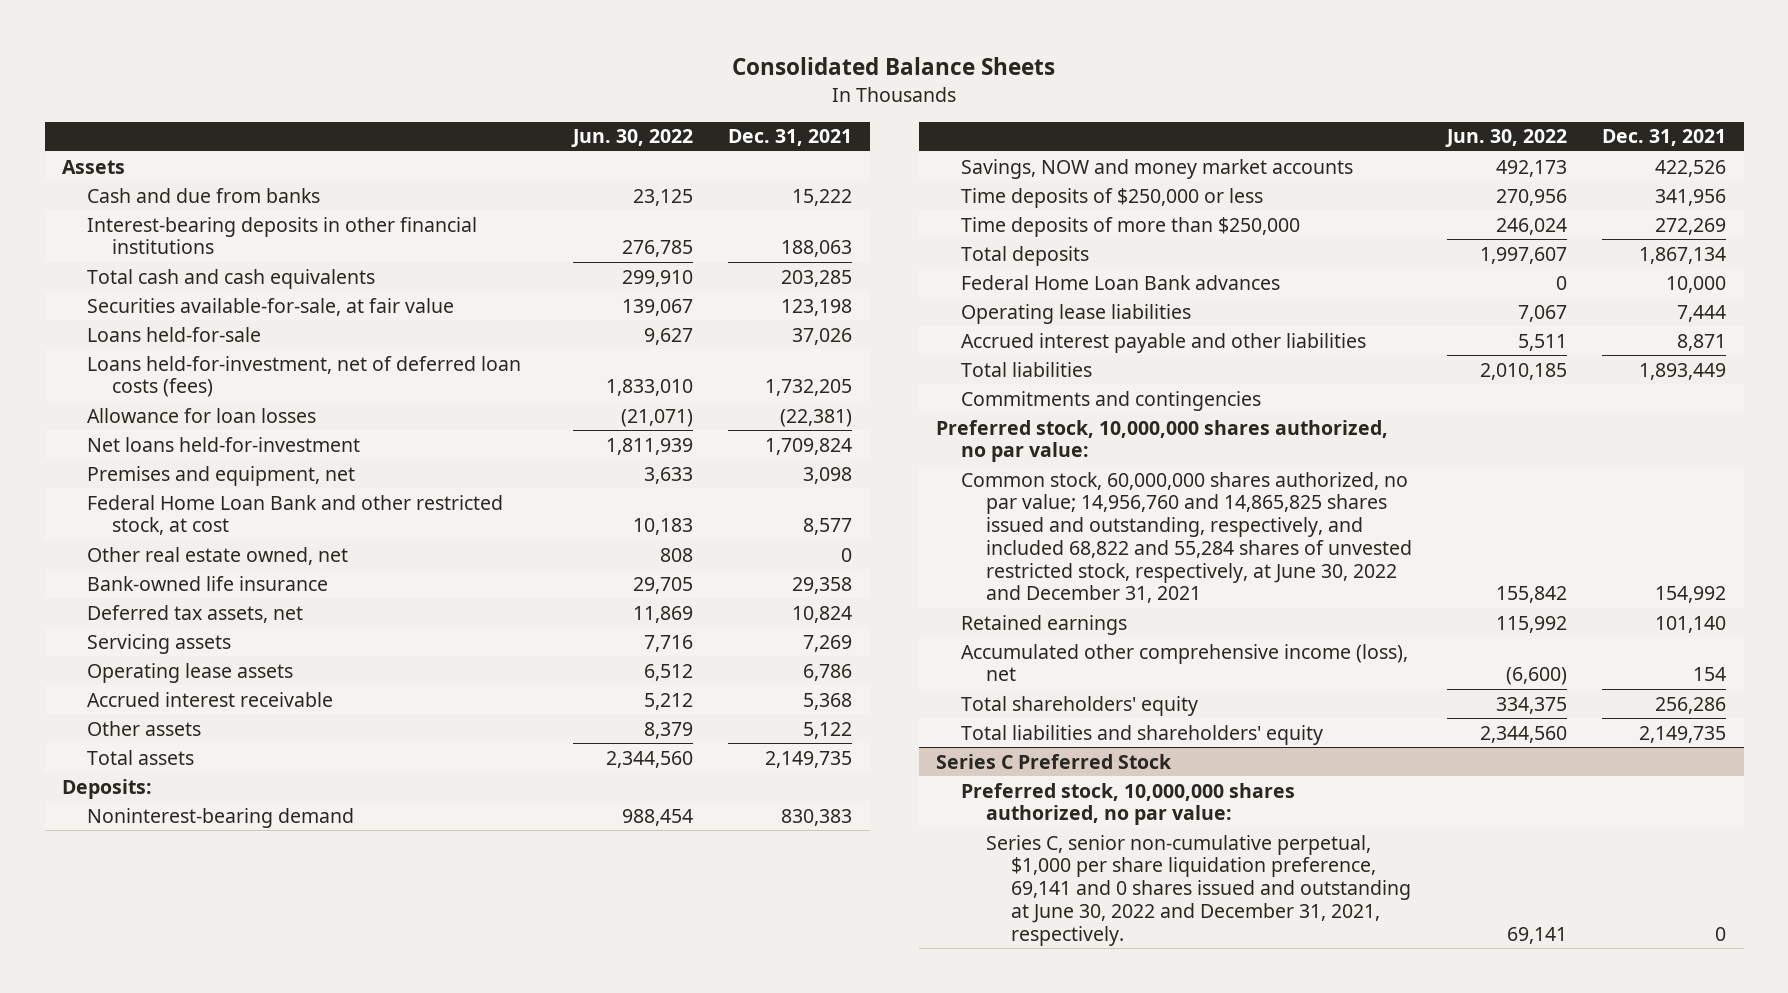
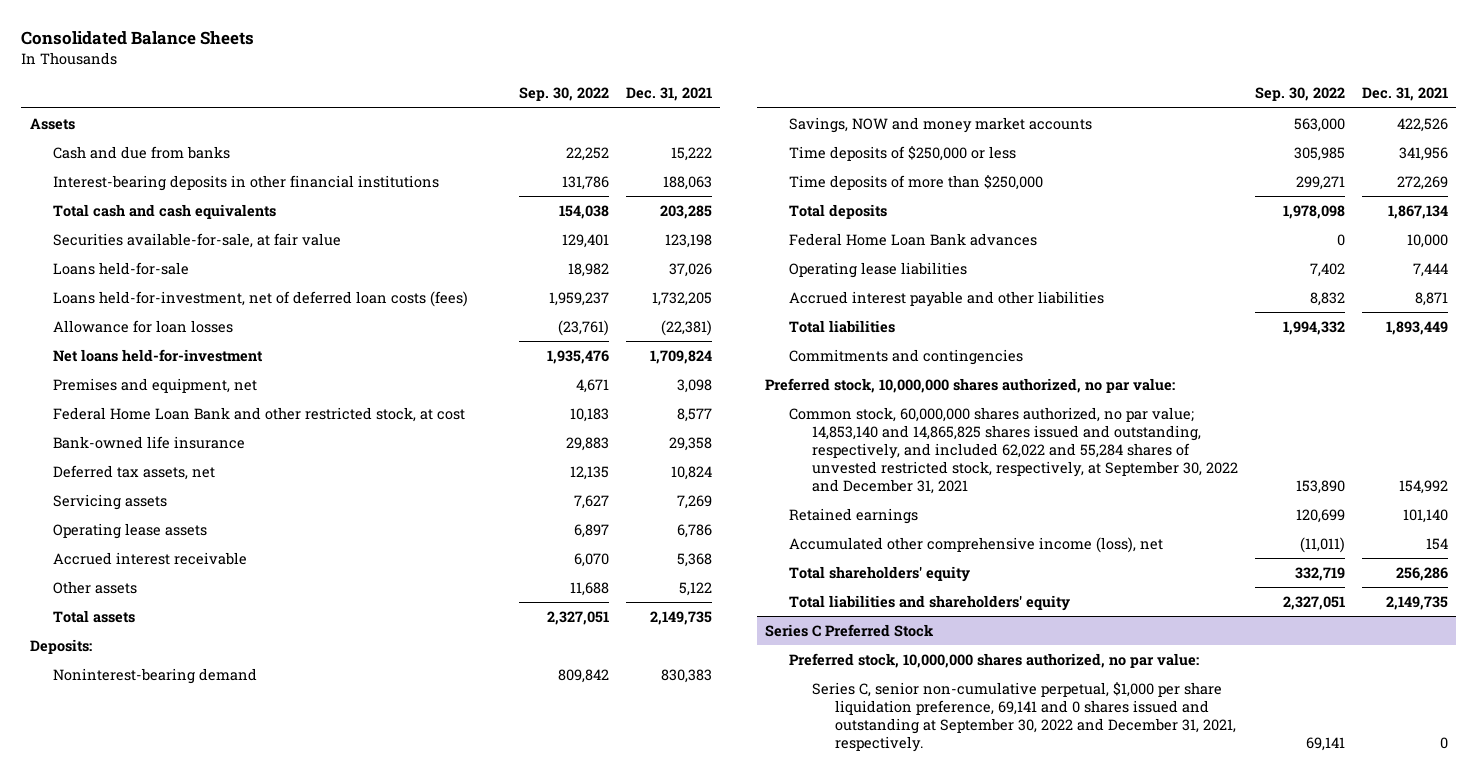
[570,129,693,148] Jun. 30, 2022 -> none
none -> [519,87,610,102] Sep. 30, 2022
[86,546,348,565] Other real estate owned, net -> none
[961,471,1413,604] Common stock, 60,000,000 shares authorized, no par value; 14,956,760 and 14,865,825 shares issued and outstanding, respectively, and included 68,822 and 55,284 shares of unvested restricted stock, respectively, at June 30, 2022 and December 31, 2021 -> [788,406,1238,494] Common stock, 60,000,000 shares authorized, no par value; 14,853,140 and 14,865,825 shares issued and outstanding, respectively, and included 62,022 and 55,284 shares of unvested restricted stock, respectively, at September 30, 2022 and December 31, 2021
[986,834,1412,946] Series C, senior non-cumulative perpetual, $1,000 per share liquidation preference, 69,141 and 0 shares issued and outstanding at June 30, 2022 and December 31, 2021, respectively. -> [811,681,1237,752] Series C, senior non-cumulative perpetual, $1,000 per share liquidation preference, 69,141 and 0 shares issued and outstanding at September 30, 2022 and December 31, 2021, respectively.

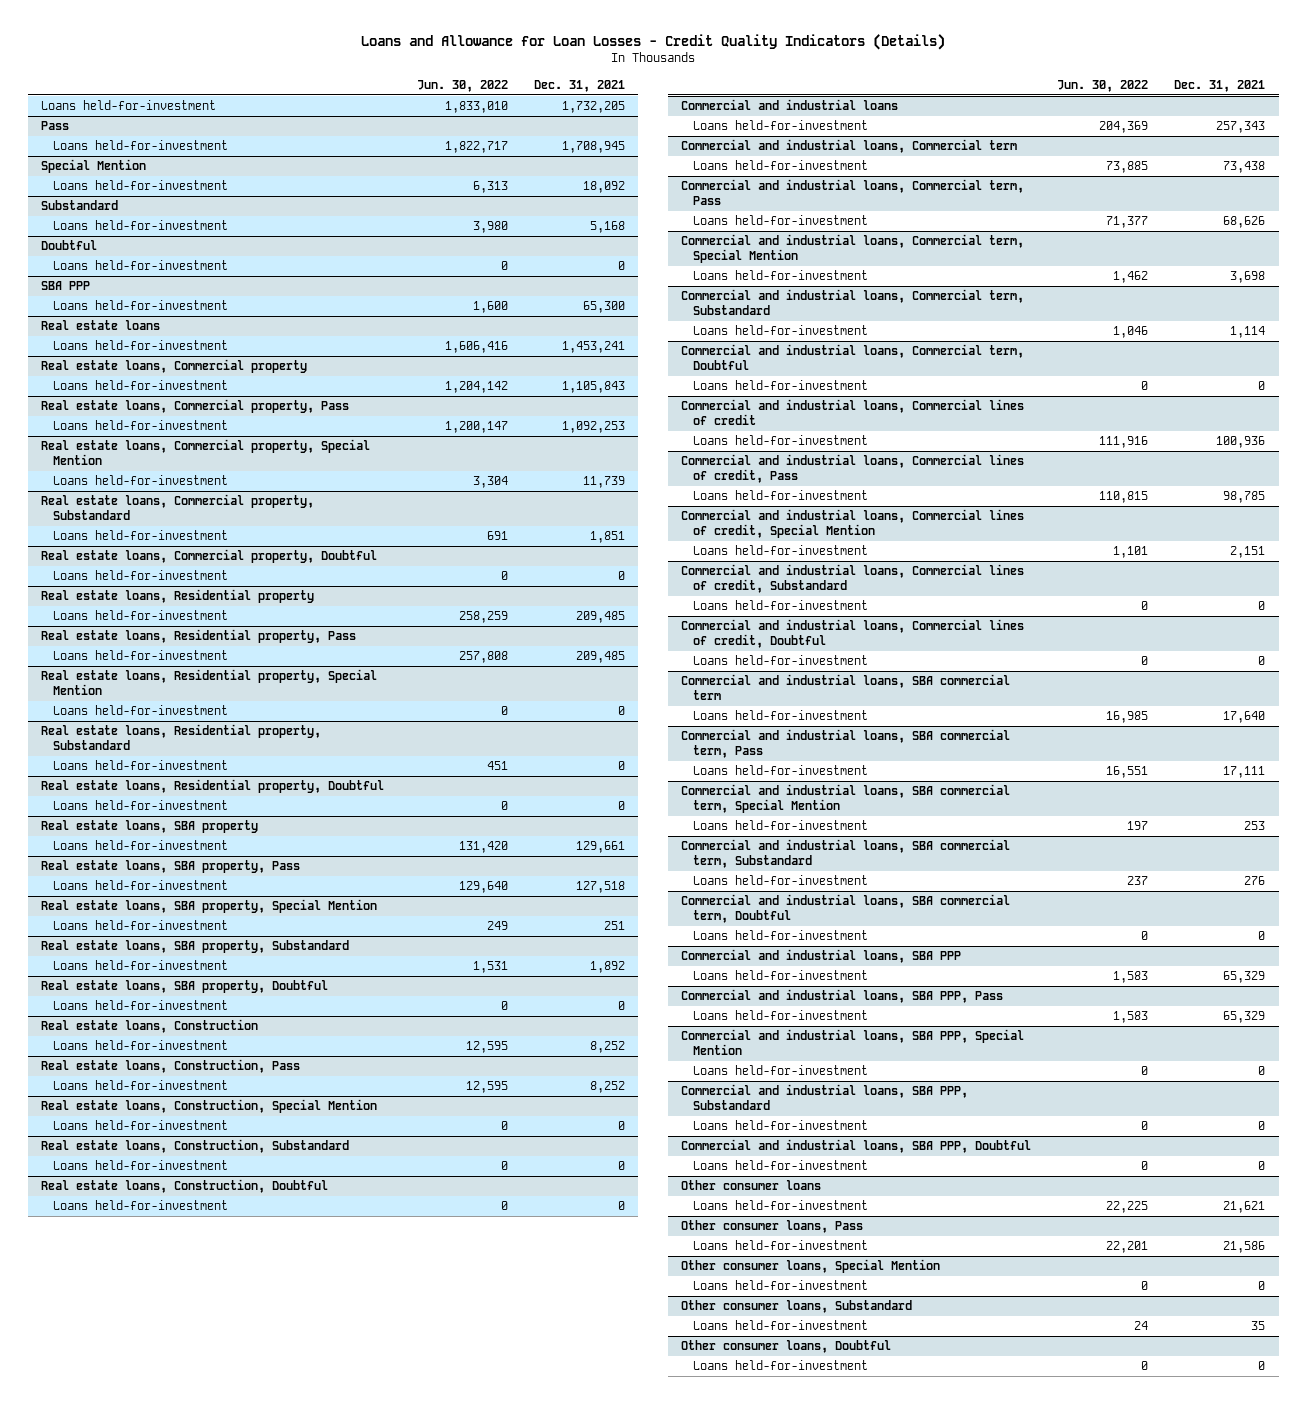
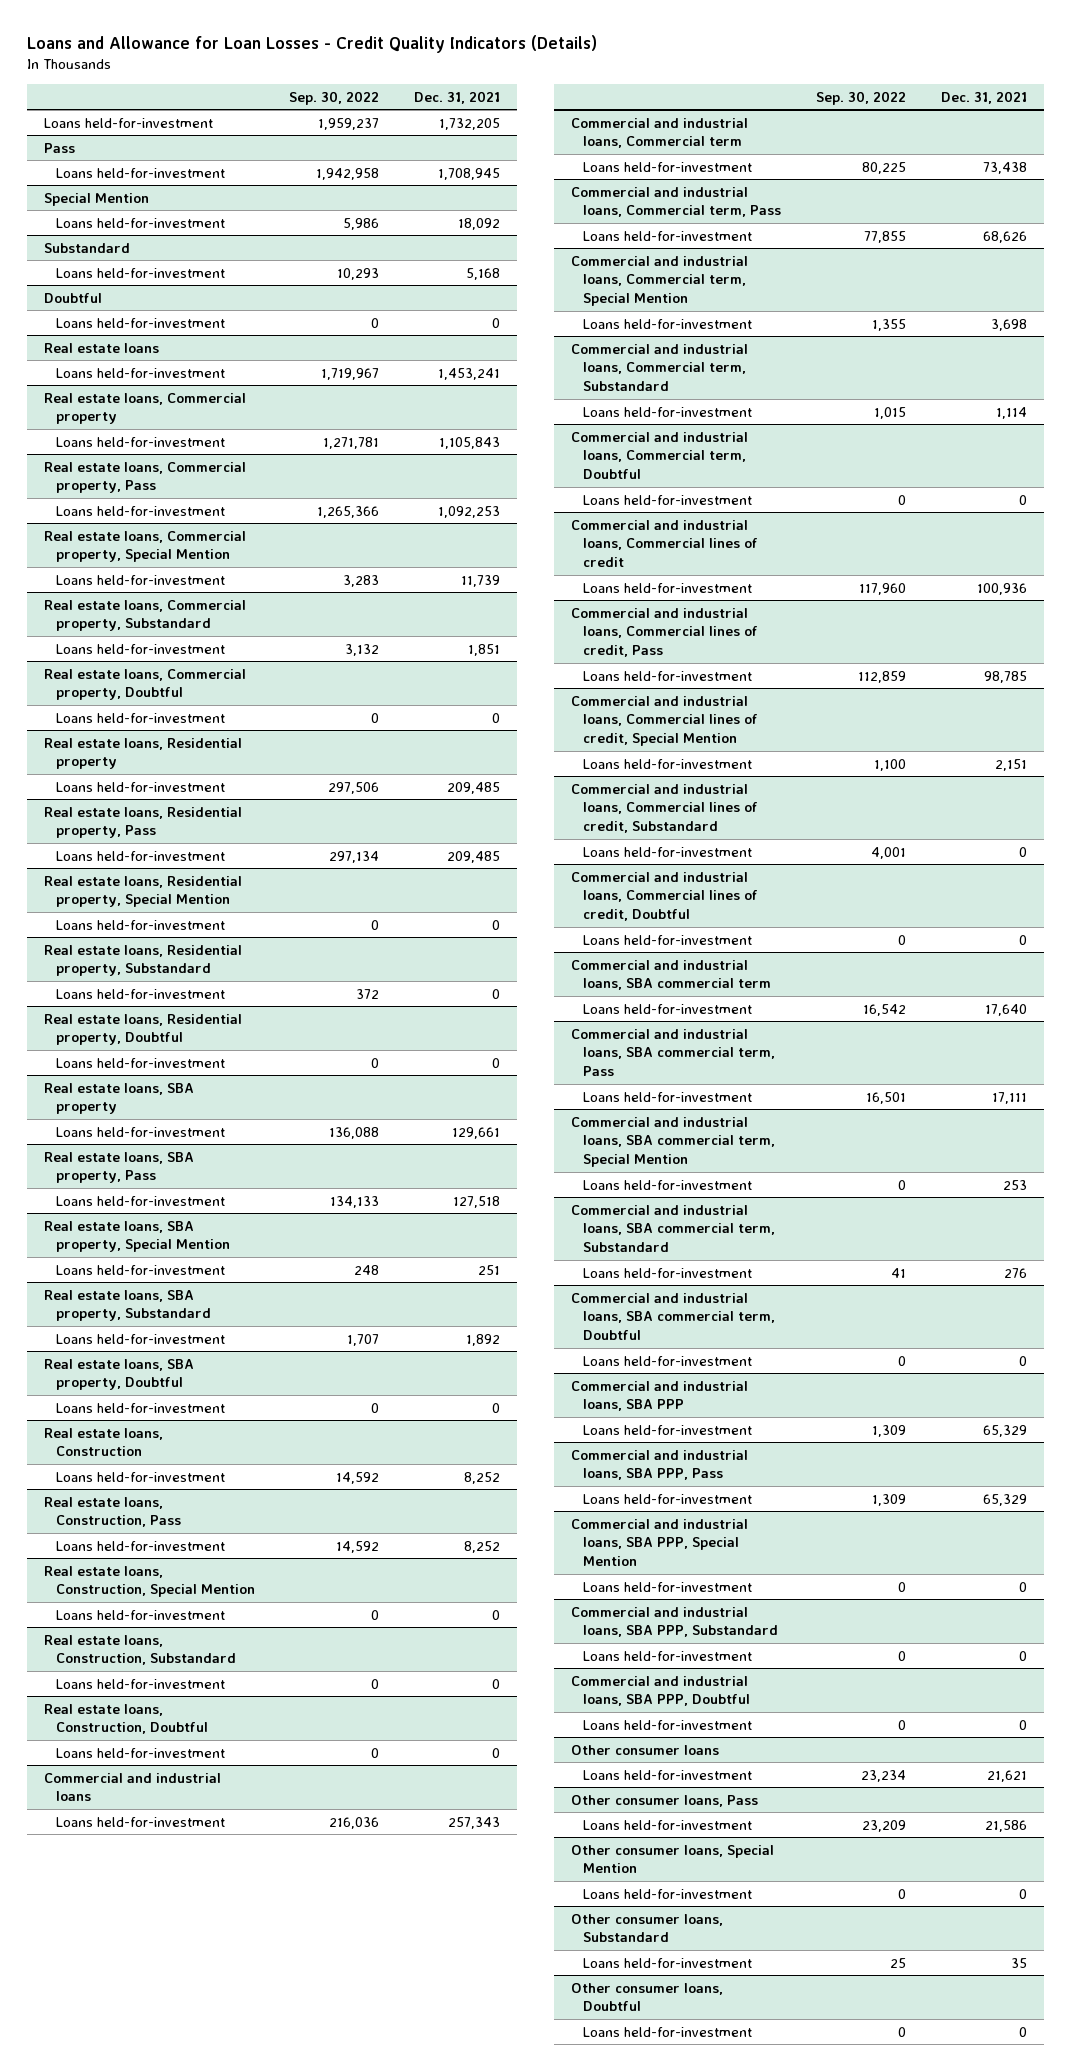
[417,79,509,92] Jun. 30, 2022 -> none
none -> [289,90,380,105] Sep. 30, 2022
[41,281,91,291] SBA PPP -> none
[53,300,229,311] Loans held-for-investment -> none

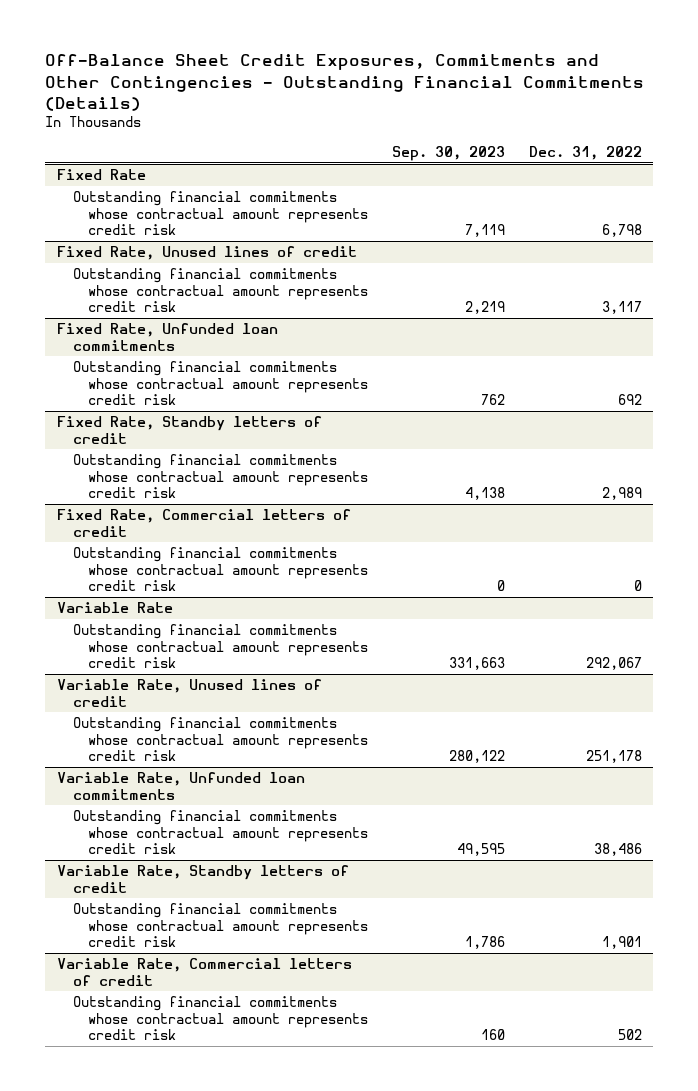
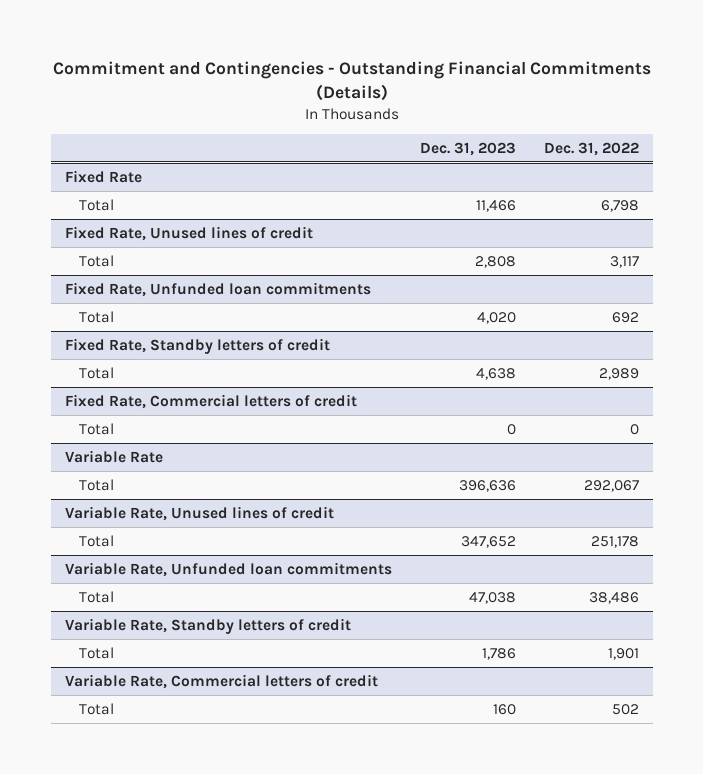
[45,54,645,111] Off-Balance Sheet Credit Exposures, Commitments and Other Contingencies - Outstanding Financial Commitments (Details) -> [52,61,651,102] Commitment and Contingencies - Outstanding Financial Commitments (Details)
[392,145,506,161] Sep. 30, 2023 -> none
none -> [419,141,516,156] Dec. 31, 2023
[72,190,369,236] Outstanding financial commitments whose contractual amount represents credit risk -> [78,198,114,211] Total
[72,267,369,313] Outstanding financial commitments whose contractual amount represents credit risk -> [78,254,114,267] Total
[72,360,369,406] Outstanding financial commitments whose contractual amount represents credit risk -> [78,310,114,323] Total
[72,453,369,499] Outstanding financial commitments whose contractual amount represents credit risk -> [78,366,114,379] Total
[72,546,369,592] Outstanding financial commitments whose contractual amount represents credit risk -> [78,422,114,435] Total
[72,623,369,669] Outstanding financial commitments whose contractual amount represents credit risk -> [78,478,114,491] Total
[72,716,369,762] Outstanding financial commitments whose contractual amount represents credit risk -> [78,534,114,547] Total
[72,809,369,855] Outstanding financial commitments whose contractual amount represents credit risk -> [78,590,114,603] Total
[72,902,369,948] Outstanding financial commitments whose contractual amount represents credit risk -> [78,646,114,659] Total
[72,995,369,1041] Outstanding financial commitments whose contractual amount represents credit risk -> [78,702,114,715] Total

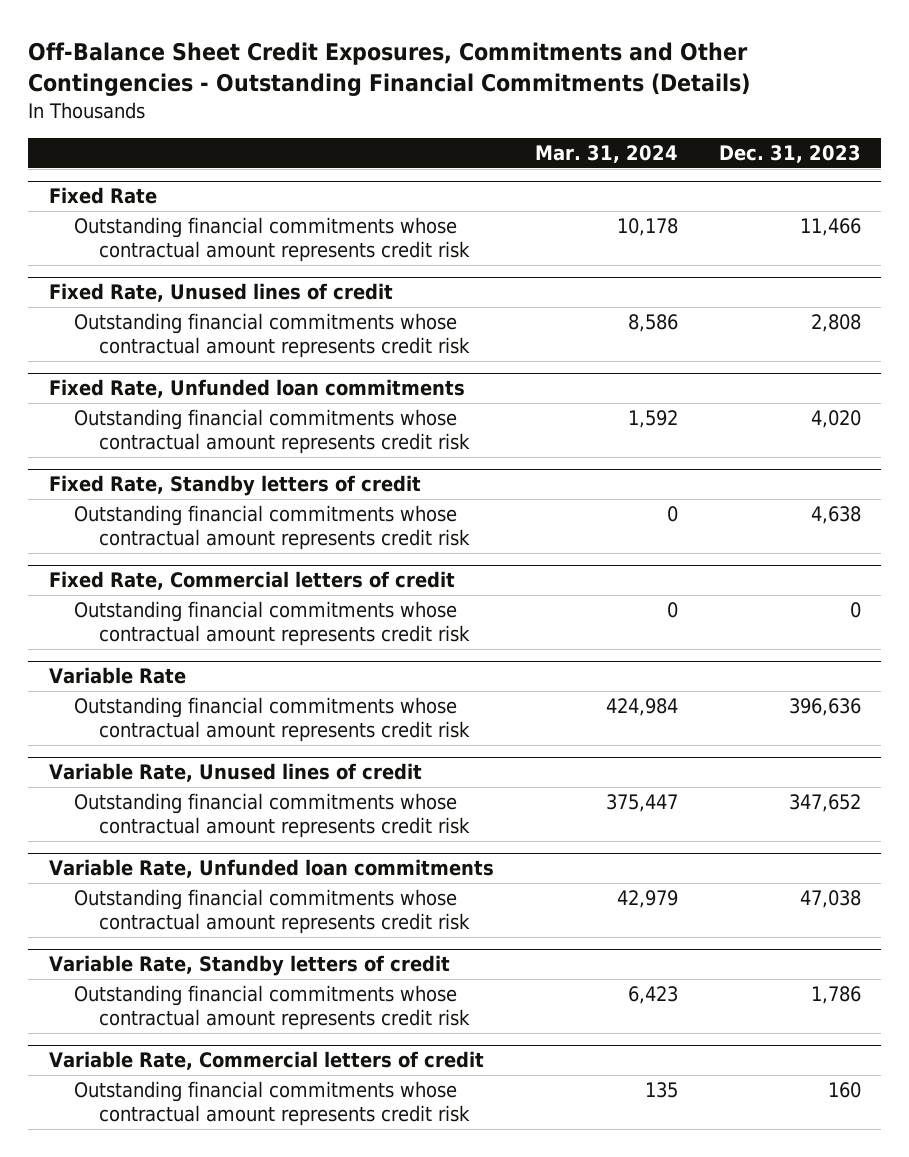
[52,61,651,102] Commitment and Contingencies - Outstanding Financial Commitments (Details) -> [28,41,751,96] Off-Balance Sheet Credit Exposures, Commitments and Other Contingencies - Outstanding Financial Commitments (Details)
[543,141,639,156] Dec. 31, 2022 -> none
none -> [534,145,678,164] Mar. 31, 2024
[78,198,114,211] Total -> [74,217,471,263] Outstanding financial commitments whose contractual amount represents credit risk
[78,254,114,267] Total -> [74,313,471,359] Outstanding financial commitments whose contractual amount represents credit risk
[78,310,114,323] Total -> [74,409,471,455] Outstanding financial commitments whose contractual amount represents credit risk
[78,366,114,379] Total -> [74,505,471,551] Outstanding financial commitments whose contractual amount represents credit risk
[78,422,114,435] Total -> [74,601,471,647] Outstanding financial commitments whose contractual amount represents credit risk
[78,478,114,491] Total -> [74,697,471,743] Outstanding financial commitments whose contractual amount represents credit risk
[78,534,114,547] Total -> [74,793,471,839] Outstanding financial commitments whose contractual amount represents credit risk
[78,590,114,603] Total -> [74,889,471,935] Outstanding financial commitments whose contractual amount represents credit risk
[78,646,114,659] Total -> [74,985,471,1031] Outstanding financial commitments whose contractual amount represents credit risk
[78,702,114,715] Total -> [74,1081,471,1127] Outstanding financial commitments whose contractual amount represents credit risk

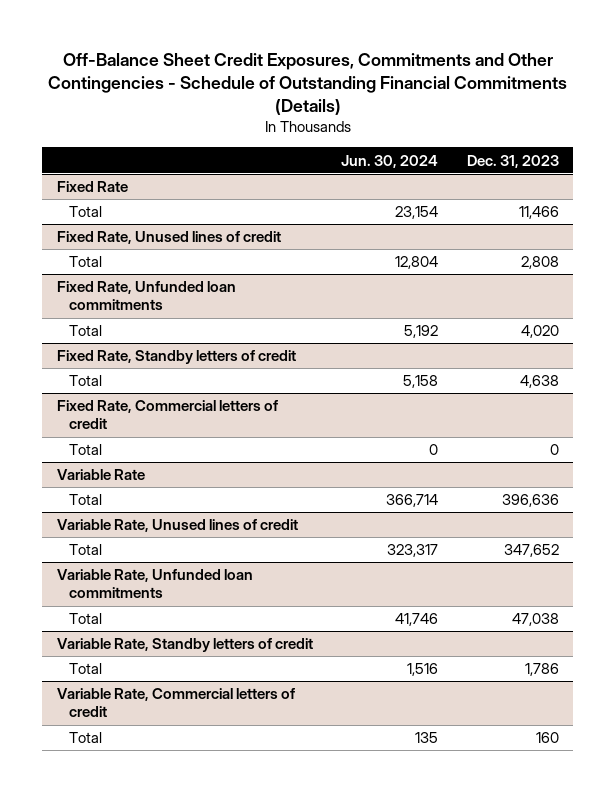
[28,41,751,96] Off-Balance Sheet Credit Exposures, Commitments and Other Contingencies - Outstanding Financial Commitments (Details) -> [47,52,567,116] Off-Balance Sheet Credit Exposures, Commitments and Other Contingencies - Schedule of Outstanding Financial Commitments (Details)
[534,145,678,164] Mar. 31, 2024 -> none
none -> [341,154,439,168] Jun. 30, 2024
[74,217,471,263] Outstanding financial commitments whose contractual amount represents credit risk -> [68,206,102,218] Total
[74,313,471,359] Outstanding financial commitments whose contractual amount represents credit risk -> [68,256,102,268] Total
[74,409,471,455] Outstanding financial commitments whose contractual amount represents credit risk -> [68,325,102,337] Total
[74,505,471,551] Outstanding financial commitments whose contractual amount represents credit risk -> [68,375,102,387] Total
[74,601,471,647] Outstanding financial commitments whose contractual amount represents credit risk -> [68,444,102,456] Total
[74,697,471,743] Outstanding financial commitments whose contractual amount represents credit risk -> [68,494,102,506] Total
[74,793,471,839] Outstanding financial commitments whose contractual amount represents credit risk -> [68,544,102,556] Total
[74,889,471,935] Outstanding financial commitments whose contractual amount represents credit risk -> [68,613,102,625] Total
[74,985,471,1031] Outstanding financial commitments whose contractual amount represents credit risk -> [68,663,102,675] Total
[74,1081,471,1127] Outstanding financial commitments whose contractual amount represents credit risk -> [68,732,102,744] Total

